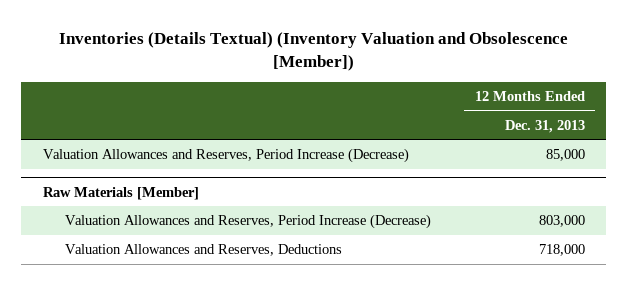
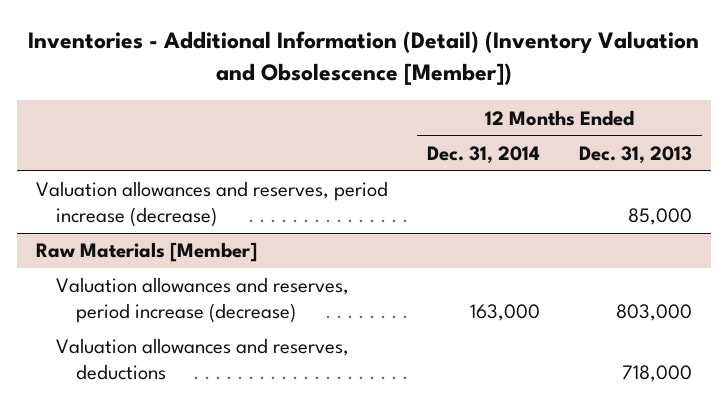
[58,32,568,72] Inventories (Details Textual) (Inventory Valuation and Obsolescence [Member]) -> [28,31,700,85] Inventories - Additional Information (Detail) (Inventory Valuation and Obsolescence [Member])
none -> [427,145,541,164] Dec. 31, 2014
[43,148,410,164] Valuation Allowances and Reserves, Period Increase (Decrease) -> [36,181,389,228] Valuation allowances and reserves, period increase (decrease)
[65,214,432,230] Valuation Allowances and Reserves, Period Increase (Decrease) -> [56,277,350,324] Valuation allowances and reserves, period increase (decrease)
[65,244,343,257] Valuation Allowances and Reserves, Deductions -> [56,338,350,381] Valuation allowances and reserves, deductions

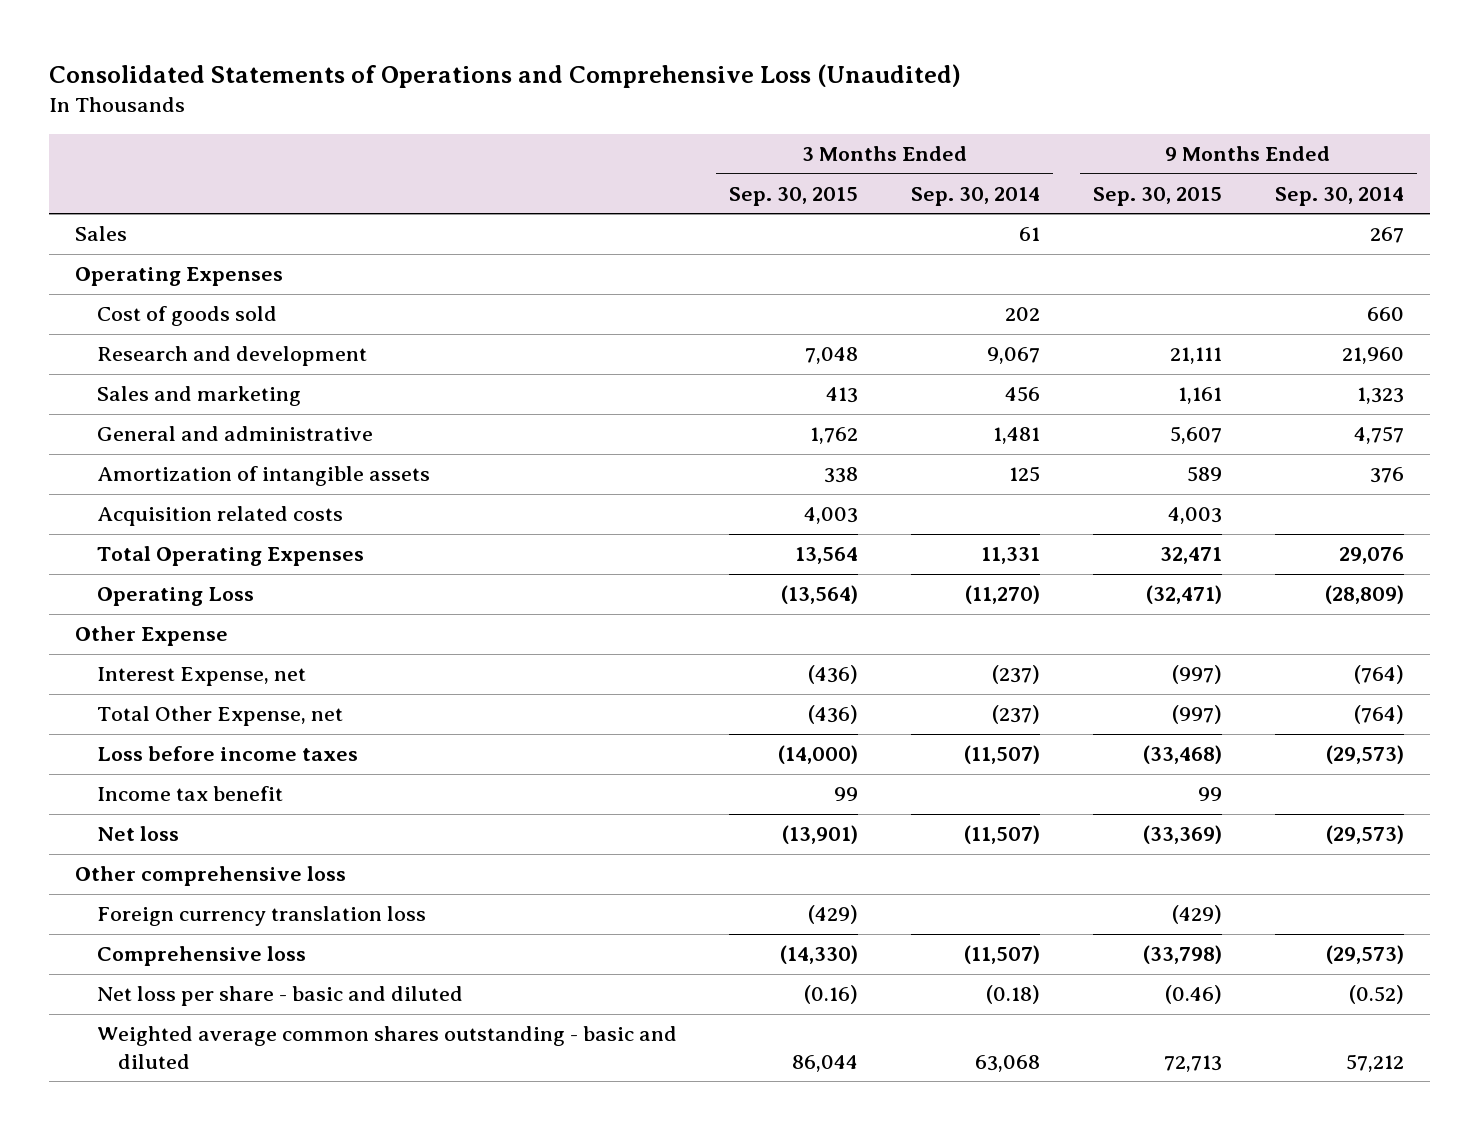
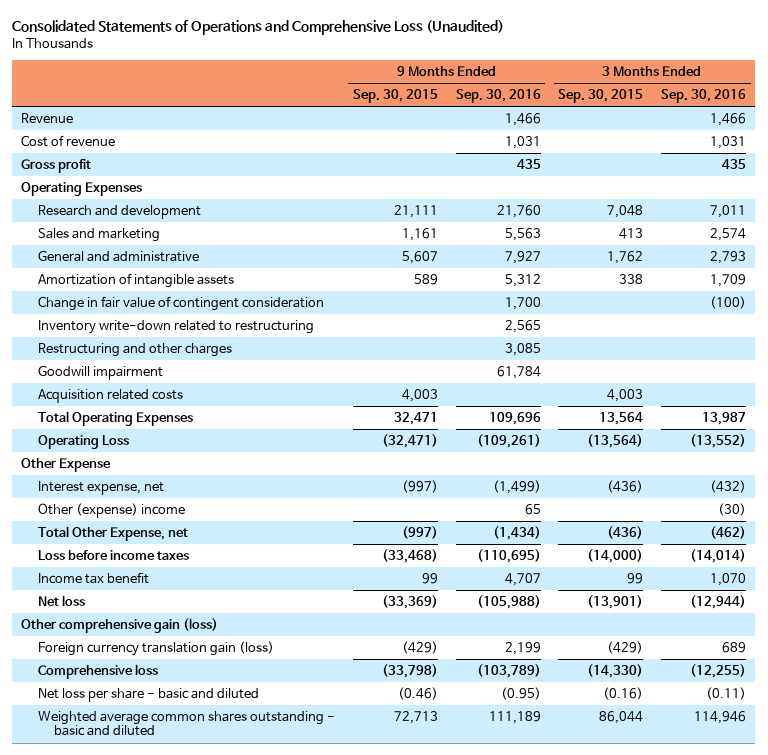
[911,186,1041,206] Sep. 30, 2014 -> none
[1274,186,1404,206] Sep. 30, 2014 -> none
none -> [455,89,541,104] Sep. 30, 2016
none -> [661,89,747,104] Sep. 30, 2016
[75,226,128,242] Sales -> none
none -> [21,112,74,123] Revenue
none -> [21,134,116,147] Cost of revenue
none -> [21,158,92,173] Gross profit
[96,306,277,327] Cost of goods sold -> none
none -> [37,295,324,311] Change in fair value of contingent consideration
none -> [37,319,314,334] Inventory write-down related to restructuring
none -> [37,342,232,357] Restructuring and other charges
none -> [37,364,163,380] Goodwill impairment
[96,667,306,687] Interest Expense, net -> [37,480,164,495] Interest expense, net
none -> [37,502,185,518] Other (expense) income
[75,866,347,887] Other comprehensive loss -> [21,617,219,633] Other comprehensive gain (loss)
[96,906,426,927] Foreign currency translation loss -> [37,640,274,656] Foreign currency translation gain (loss)

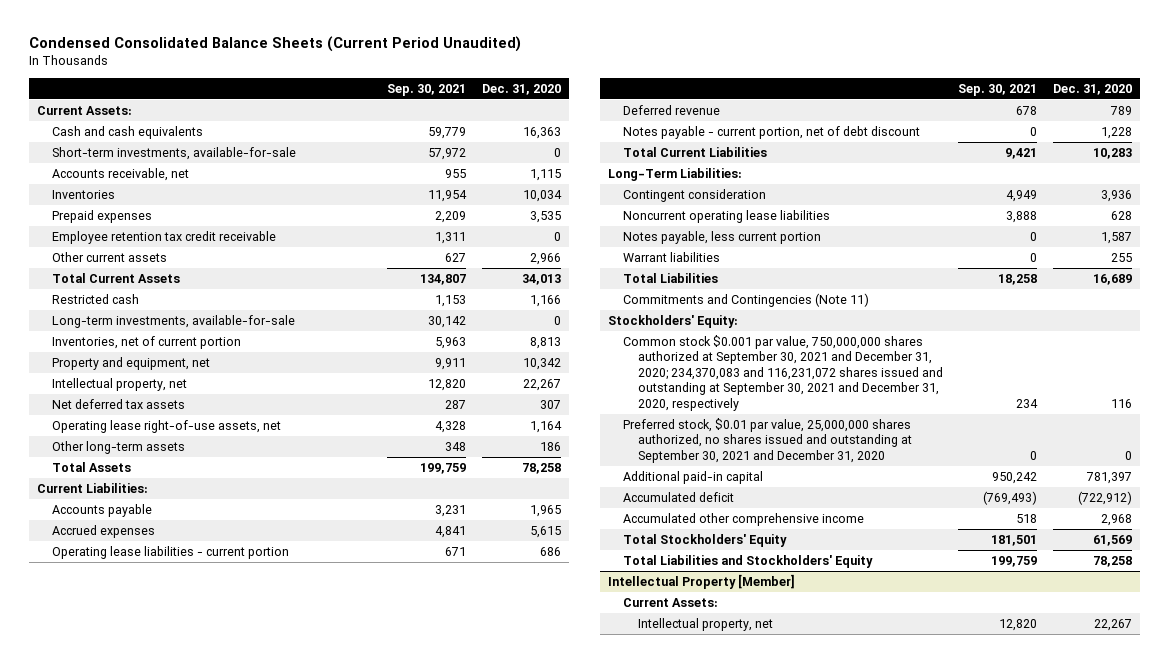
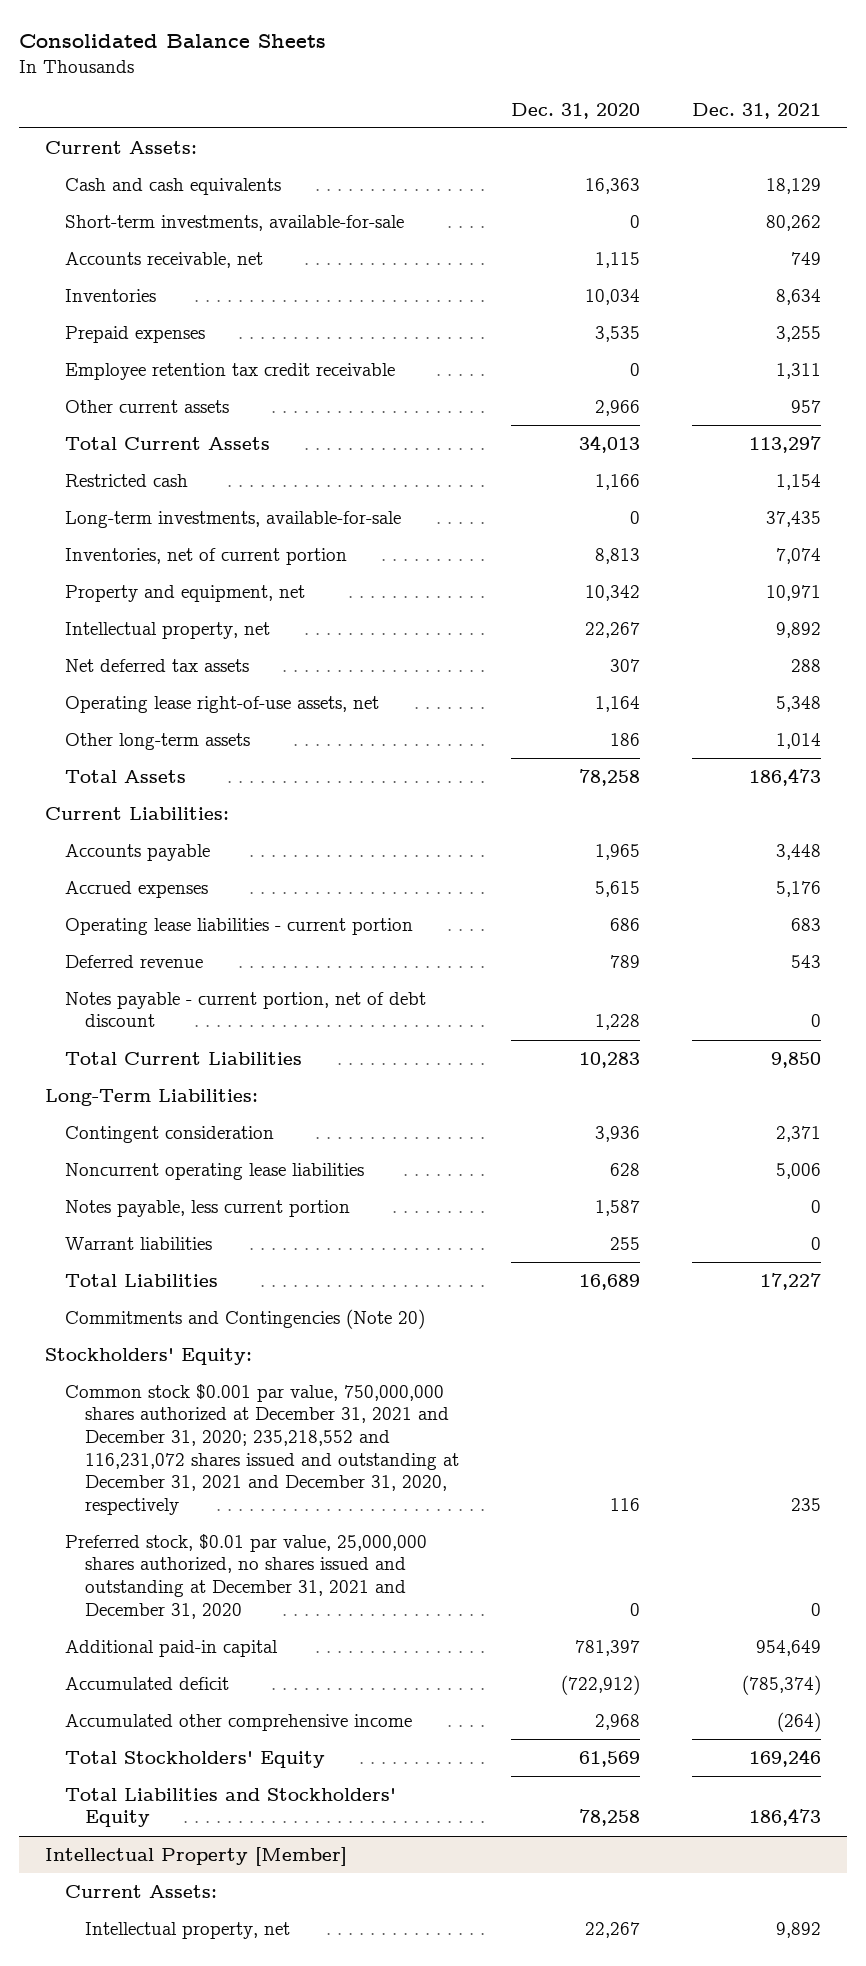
[29,36,522,53] Condensed Consolidated Balance Sheets (Current Period Unaudited) -> [19,33,327,48] Consolidated Balance Sheets
[387,83,467,96] Sep. 30, 2021 -> none
none -> [691,102,821,119] Dec. 31, 2021
[622,292,869,307] Commitments and Contingencies (Note 11) -> [65,1308,426,1329] Commitments and Contingencies (Note 20)
[622,334,943,411] Common stock $0.001 par value, 750,000,000 shares authorized at September 30, 2021 and December 31, 2020; 234,370,083 and 116,231,072 shares issued and outstanding at September 30, 2021 and December 31, 2020, respectively -> [65,1383,459,1515] Common stock $0.001 par value, 750,000,000 shares authorized at December 31, 2021 and December 31, 2020; 235,218,552 and 116,231,072 shares issued and outstanding at December 31, 2021 and December 31, 2020, respectively
[622,417,912,463] Preferred stock, $0.01 par value, 25,000,000 shares authorized, no shares issued and outstanding at September 30, 2021 and December 31, 2020 -> [65,1533,428,1619] Preferred stock, $0.01 par value, 25,000,000 shares authorized, no shares issued and outstanding at December 31, 2021 and December 31, 2020

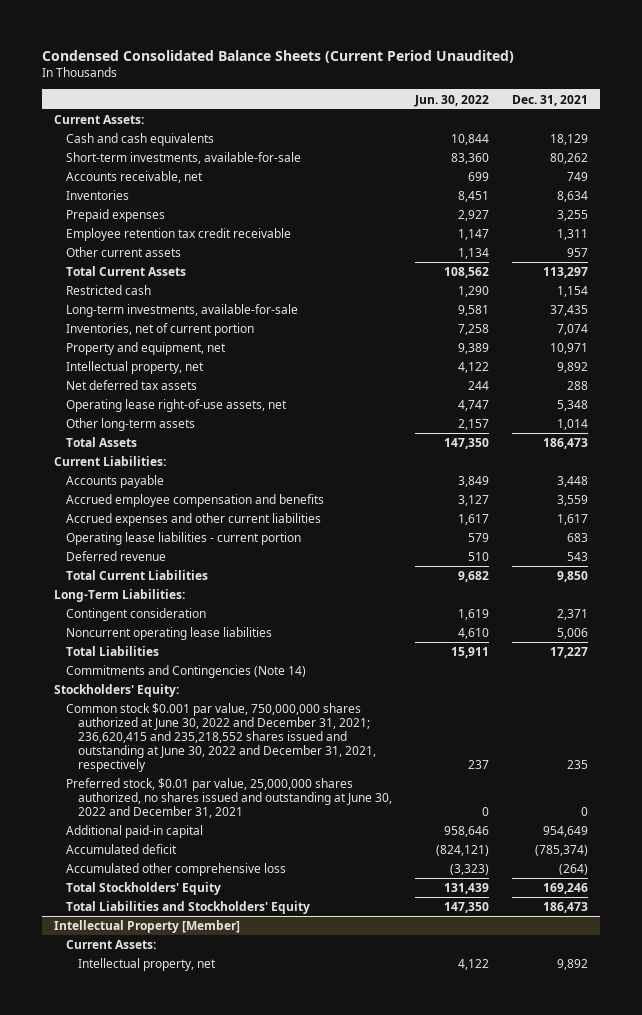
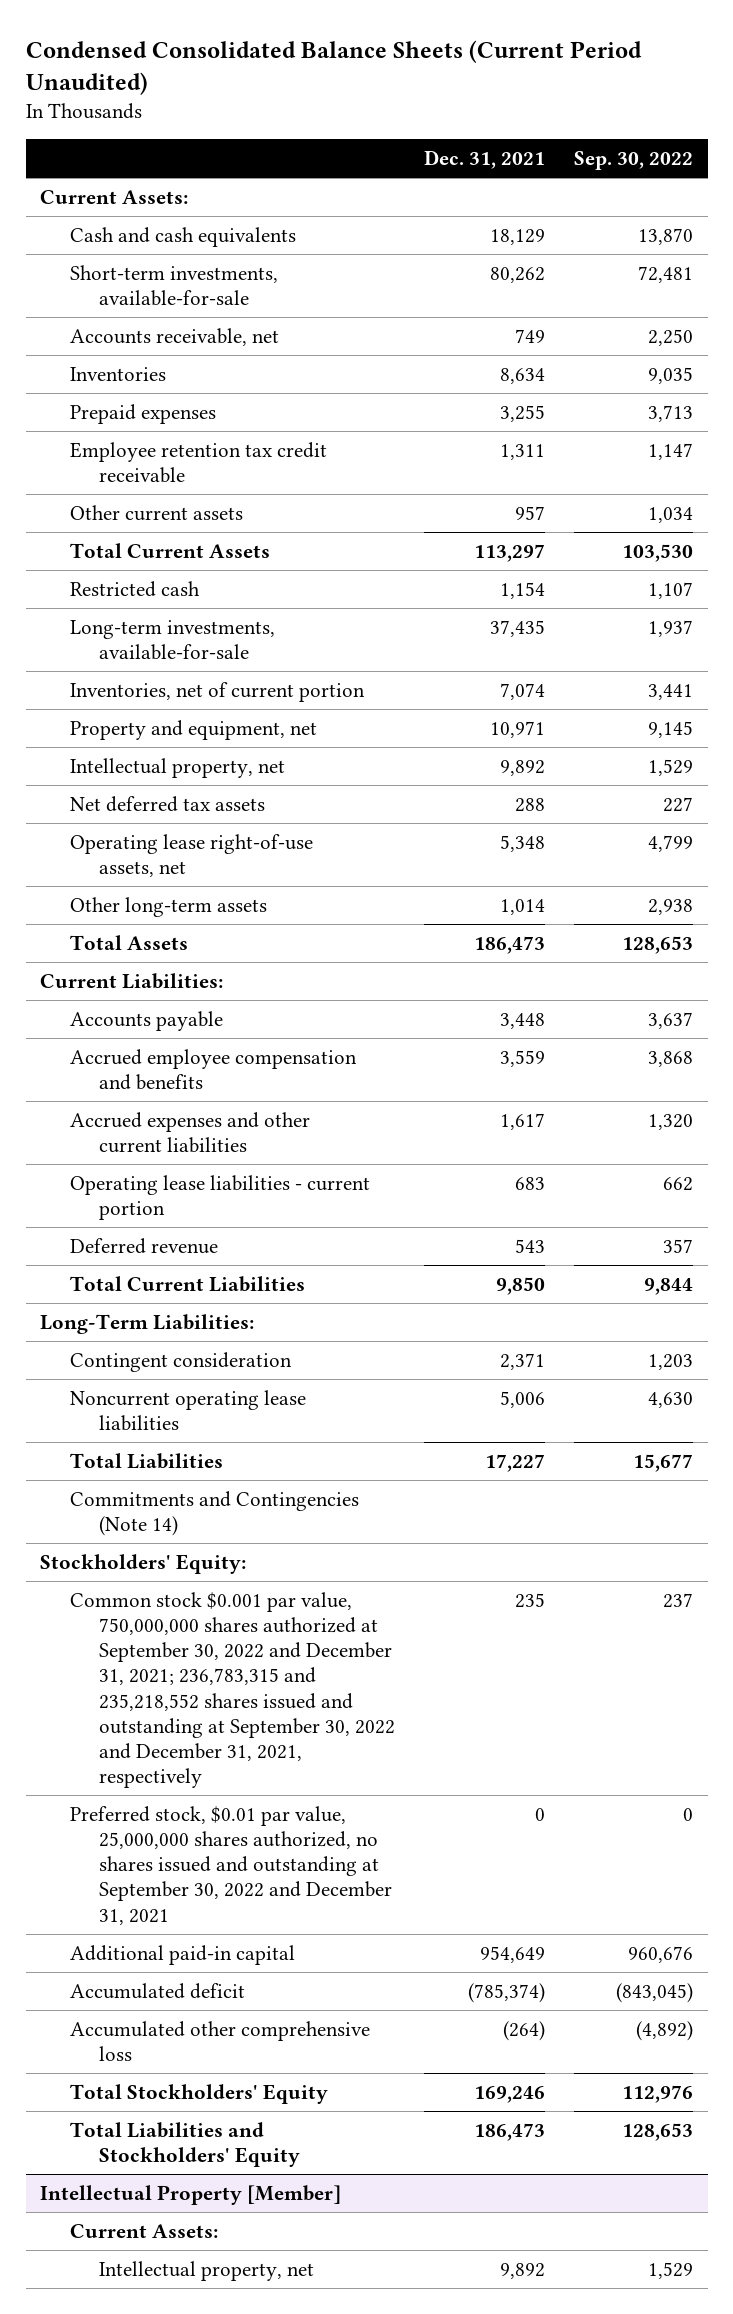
[414,94,490,107] Jun. 30, 2022 -> none
none -> [574,151,694,171] Sep. 30, 2022
[65,703,377,773] Common stock $0.001 par value, 750,000,000 shares authorized at June 30, 2022 and December 31, 2021; 236,620,415 and 235,218,552 shares issued and outstanding at June 30, 2022 and December 31, 2021, respectively -> [69,1591,395,1789] Common stock $0.001 par value, 750,000,000 shares authorized at September 30, 2022 and December 31, 2021; 236,783,315 and 235,218,552 shares issued and outstanding at September 30, 2022 and December 31, 2021, respectively
[65,778,393,819] Preferred stock, $0.01 par value, 25,000,000 shares authorized, no shares issued and outstanding at June 30, 2022 and December 31, 2021 -> [69,1805,392,1925] Preferred stock, $0.01 par value, 25,000,000 shares authorized, no shares issued and outstanding at September 30, 2022 and December 31, 2021

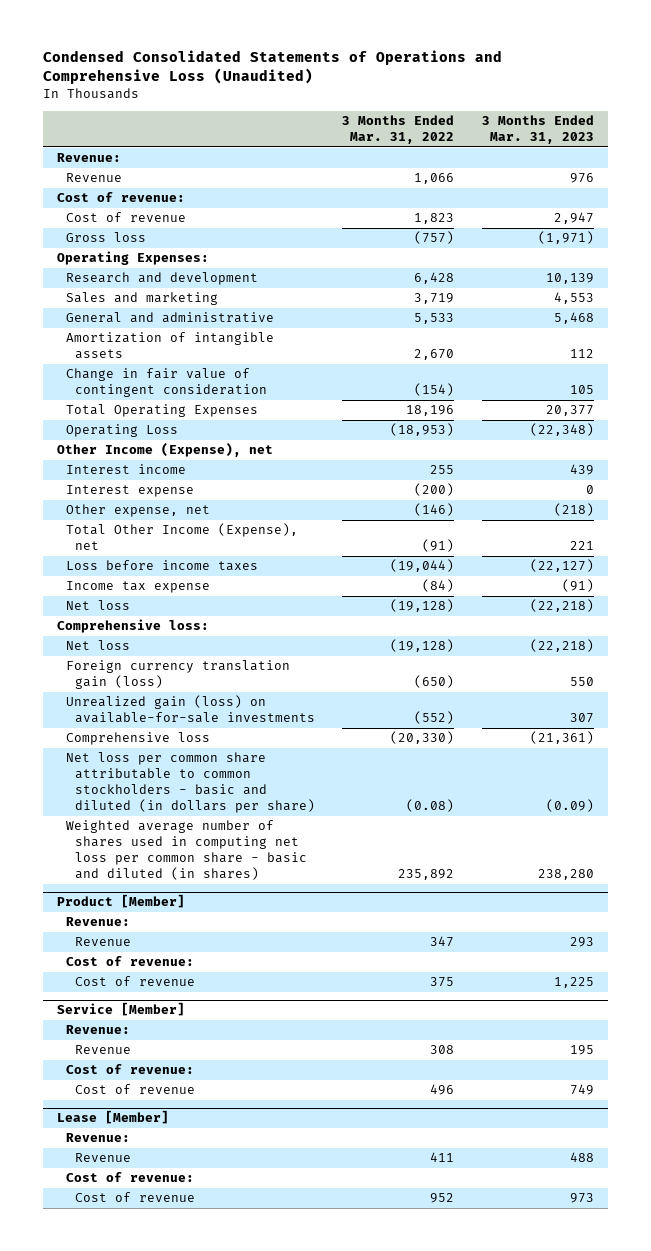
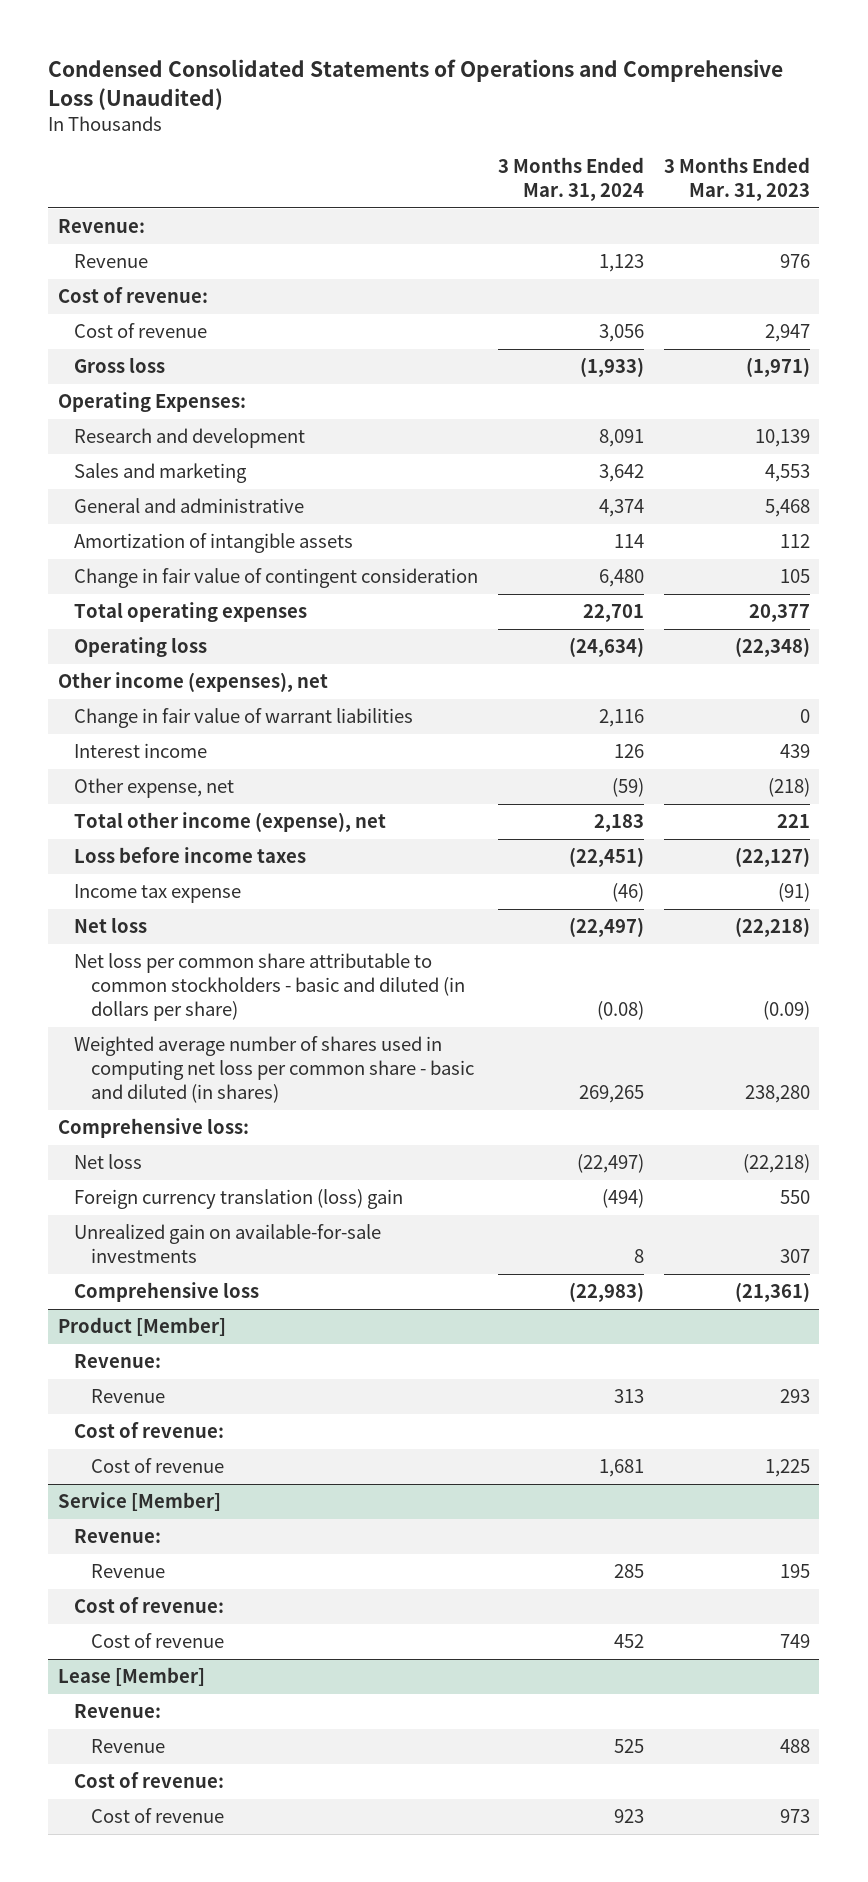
[342,114,455,144] 3 Months Ended Mar. 31, 2022 -> none
none -> [497,157,644,202] 3 Months Ended Mar. 31, 2024
[65,404,258,418] Total Operating Expenses -> [74,602,308,623] Total operating expenses
[65,424,178,438] Operating Loss -> [74,637,208,658] Operating loss
[56,443,273,458] Other Income (Expense), net -> [58,672,329,693] Other income (expenses), net
none -> [74,708,414,729] Change in fair value of warrant liabilities
[65,485,194,498] Interest expense -> none
[65,523,298,551] Total Other Income (Expense), net -> [74,812,387,833] Total other income (expense), net
[65,752,315,814] Net loss per common share attributable to common stockholders - basic and diluted (in dollars per share) -> [74,953,465,1021] Net loss per common share attributable to common stockholders - basic and diluted (in dollars per share)
[65,820,307,881] Weighted average number of shares used in computing net loss per common share - basic and diluted (in shares) -> [74,1036,474,1103] Weighted average number of shares used in computing net loss per common share - basic and diluted (in shares)
[65,660,290,690] Foreign currency translation gain (loss) -> [74,1189,404,1210] Foreign currency translation (loss) gain
[65,695,315,724] Unrealized gain (loss) on available-for-sale investments -> [74,1224,382,1264] Unrealized gain on available-for-sale investments

